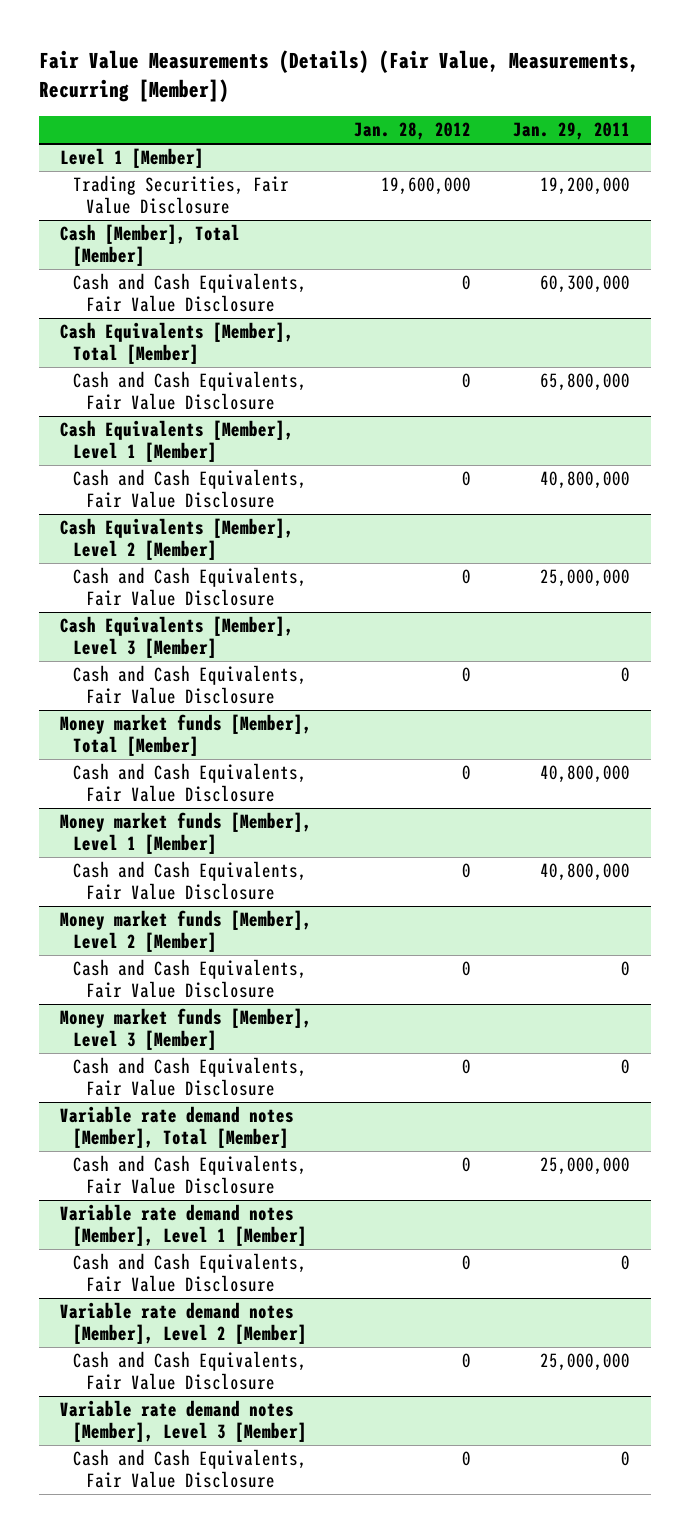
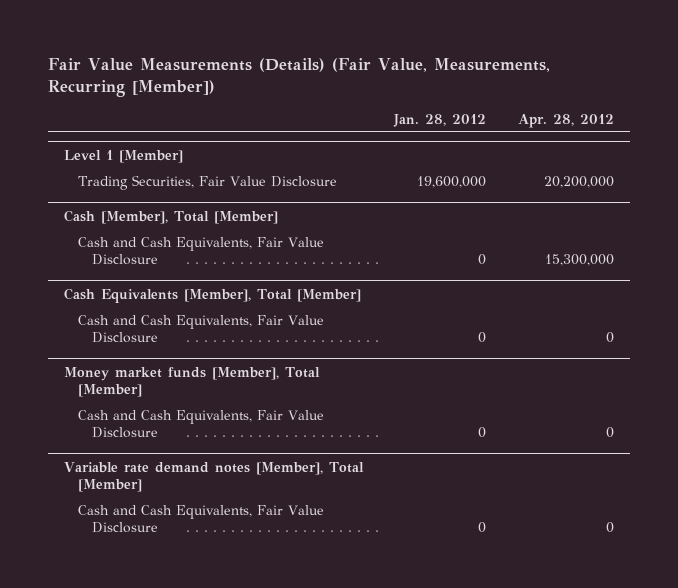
[513,122,631,141] Jan. 29, 2011 -> none
none -> [518,113,615,128] Apr. 28, 2012
[59,420,294,462] Cash Equivalents [Member], Level 1 [Member] -> none
[73,469,308,508] Cash and Cash Equivalents, Fair Value Disclosure -> none
[59,518,294,560] Cash Equivalents [Member], Level 2 [Member] -> none
[73,567,308,606] Cash and Cash Equivalents, Fair Value Disclosure -> none
[59,616,294,658] Cash Equivalents [Member], Level 3 [Member] -> none
[73,665,308,704] Cash and Cash Equivalents, Fair Value Disclosure -> none
[59,812,312,854] Money market funds [Member], Level 1 [Member] -> none
[73,861,308,900] Cash and Cash Equivalents, Fair Value Disclosure -> none
[59,910,312,952] Money market funds [Member], Level 2 [Member] -> none
[73,959,308,998] Cash and Cash Equivalents, Fair Value Disclosure -> none
[59,1008,312,1050] Money market funds [Member], Level 3 [Member] -> none
[73,1057,308,1096] Cash and Cash Equivalents, Fair Value Disclosure -> none
[59,1204,308,1246] Variable rate demand notes [Member], Level 1 [Member] -> none
[73,1253,308,1292] Cash and Cash Equivalents, Fair Value Disclosure -> none
[59,1302,308,1344] Variable rate demand notes [Member], Level 2 [Member] -> none
[73,1351,308,1390] Cash and Cash Equivalents, Fair Value Disclosure -> none
[59,1400,308,1442] Variable rate demand notes [Member], Level 3 [Member] -> none
[73,1449,308,1488] Cash and Cash Equivalents, Fair Value Disclosure -> none

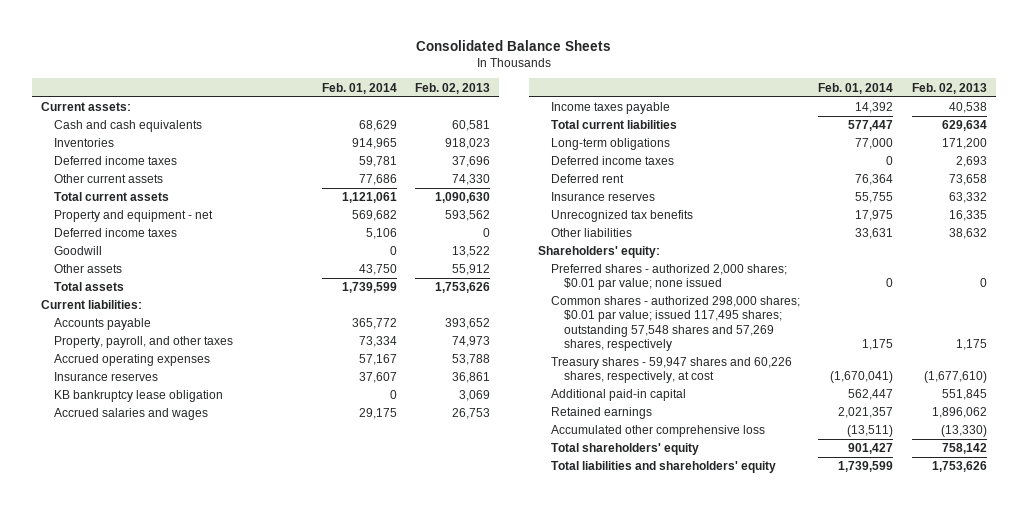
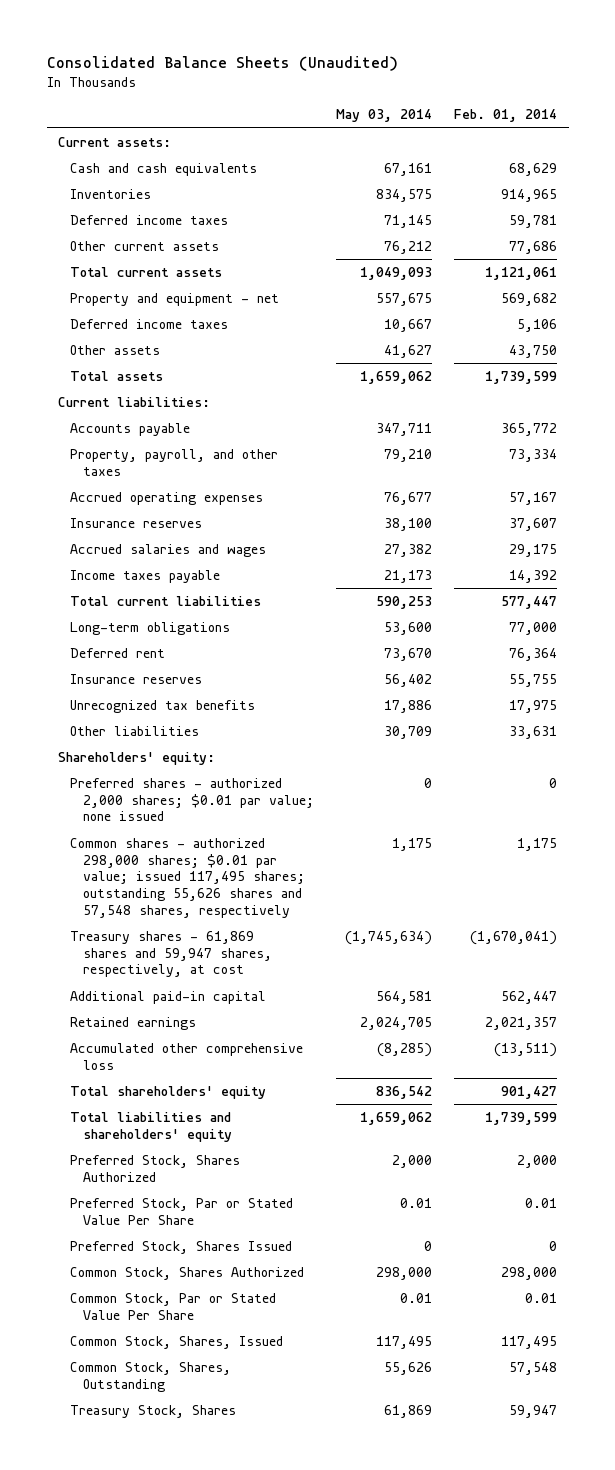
[416,39,612,51] Consolidated Balance Sheets -> [46,56,398,72] Consolidated Balance Sheets (Unaudited)
[415,82,491,94] Feb. 02, 2013 -> none
none -> [336,109,433,123] May 03, 2014
[54,246,103,256] Goodwill -> none
[54,390,224,403] KB bankruptcy lease obligation -> none
[550,156,674,166] Deferred income taxes -> none
[550,296,800,351] Common shares - authorized 298,000 shares; $0.01 par value; issued 117,495 shares; outstanding 57,548 shares and 57,269 shares, respectively -> [70,837,305,918] Common shares - authorized 298,000 shares; $0.01 par value; issued 117,495 shares; outstanding 55,626 shares and 57,548 shares, respectively
[550,357,792,384] Treasury shares - 59,947 shares and 60,226 shares, respectively, at cost -> [70,930,272,978] Treasury shares - 61,869 shares and 59,947 shares, respectively, at cost
none -> [70,1154,241,1182] Preferred Stock, Shares Authorized
none -> [70,1197,294,1225] Preferred Stock, Par or Stated Value Per Share
none -> [70,1240,293,1254] Preferred Stock, Shares Issued
none -> [70,1266,305,1280] Common Stock, Shares Authorized
none -> [70,1292,277,1320] Common Stock, Par or Stated Value Per Share
none -> [70,1335,284,1349] Common Stock, Shares, Issued
none -> [70,1361,232,1392] Common Stock, Shares, Outstanding
none -> [70,1404,237,1418] Treasury Stock, Shares

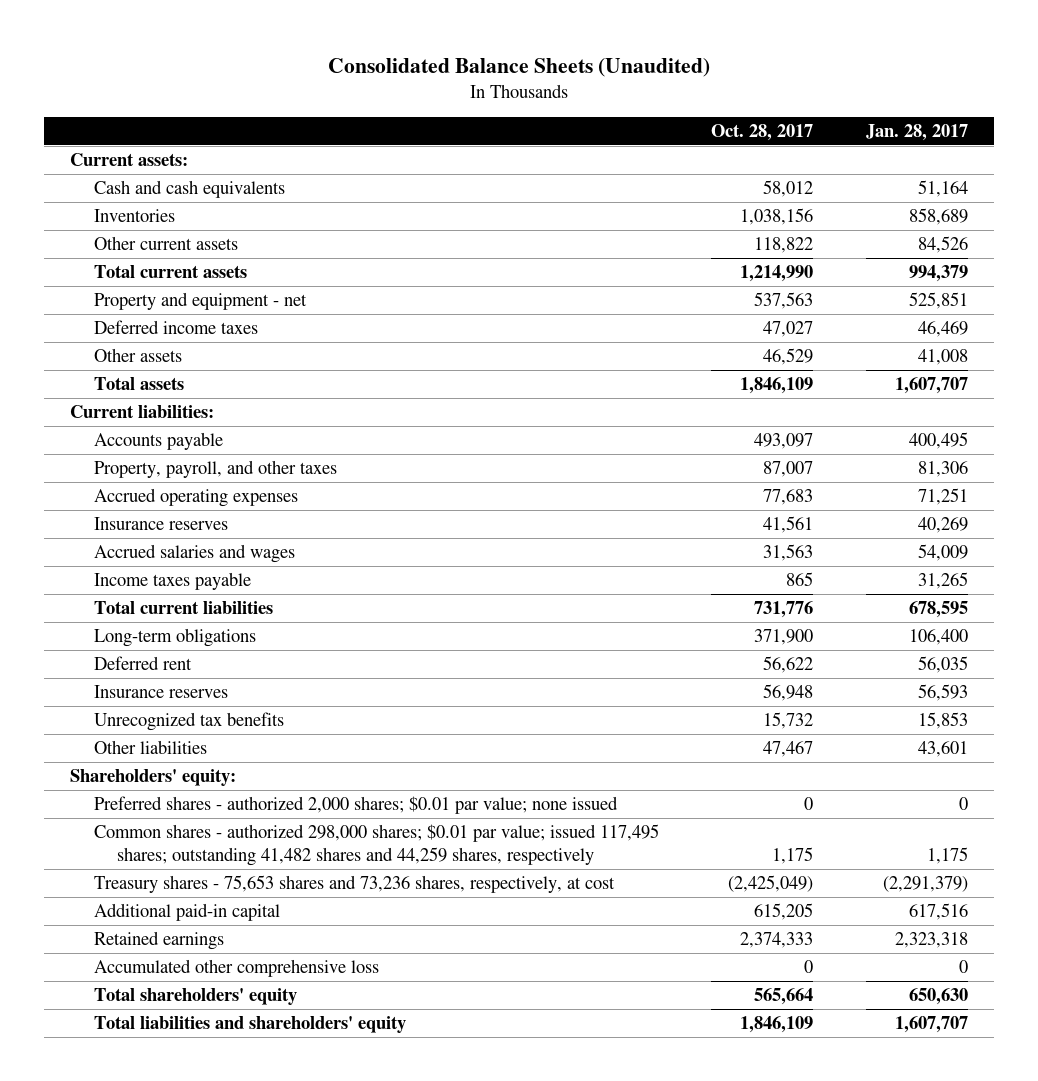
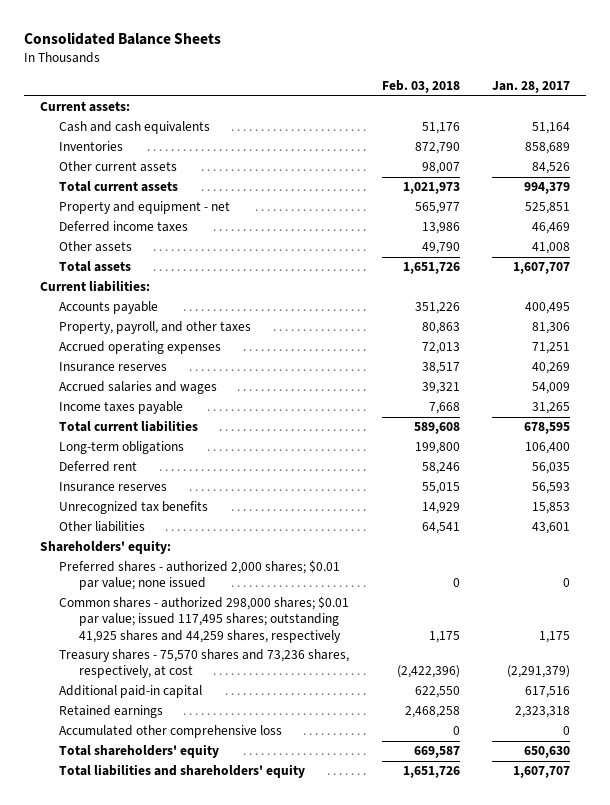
[327,57,710,77] Consolidated Balance Sheets (Unaudited) -> [23,32,221,46] Consolidated Balance Sheets
[711,123,814,141] Oct. 28, 2017 -> none
none -> [381,80,460,94] Feb. 03, 2018
[93,824,659,867] Common shares - authorized 298,000 shares; $0.01 par value; issued 117,495 shares; outstanding 41,482 shares and 44,259 shares, respectively -> [59,596,350,643] Common shares - authorized 298,000 shares; $0.01 par value; issued 117,495 shares; outstanding 41,925 shares and 44,259 shares, respectively
[93,875,615,894] Treasury shares - 75,653 shares and 73,236 shares, respectively, at cost -> [59,649,350,679] Treasury shares - 75,570 shares and 73,236 shares, respectively, at cost

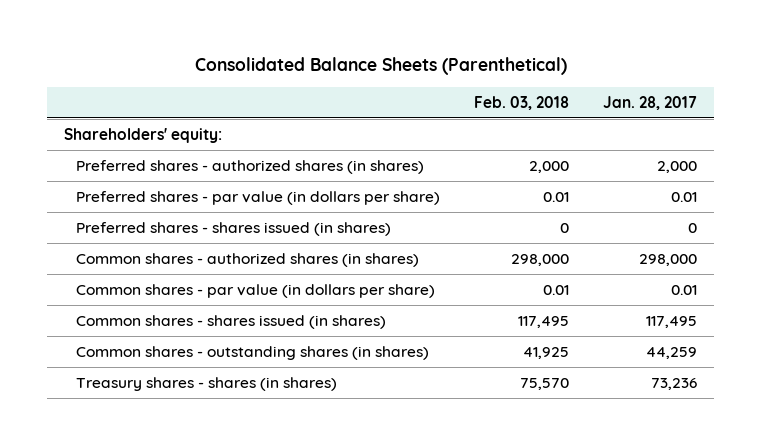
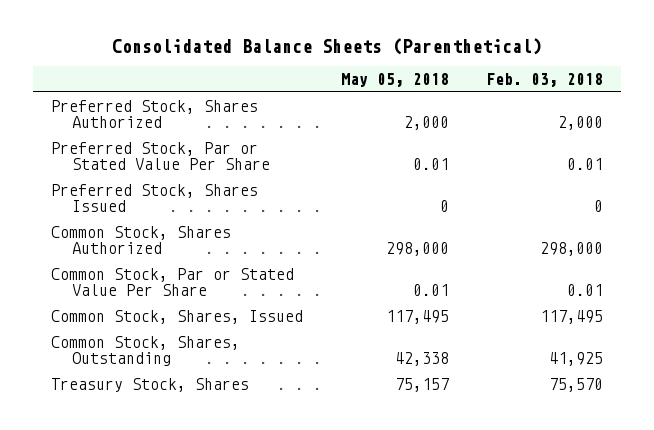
[603,95,698,110] Jan. 28, 2017 -> none
none -> [340,73,449,88] May 05, 2018
[64,128,223,144] Shareholders' equity: -> none
[76,160,425,175] Preferred shares - authorized shares (in shares) -> [51,99,259,128] Preferred Stock, Shares Authorized
[76,191,441,206] Preferred shares - par value (in dollars per share) -> [51,141,271,170] Preferred Stock, Par or Stated Value Per Share
[76,222,392,237] Preferred shares - shares issued (in shares) -> [51,183,259,212] Preferred Stock, Shares Issued
[76,253,420,268] Common shares - authorized shares (in shares) -> [51,225,232,254] Common Stock, Shares Authorized
[76,284,436,299] Common shares - par value (in dollars per share) -> [51,267,295,296] Common Stock, Par or Stated Value Per Share
[76,315,387,330] Common shares - shares issued (in shares) -> [51,309,304,324] Common Stock, Shares, Issued
[76,346,430,361] Common shares - outstanding shares (in shares) -> [51,335,241,366] Common Stock, Shares, Outstanding
[76,377,338,392] Treasury shares - shares (in shares) -> [51,377,250,392] Treasury Stock, Shares

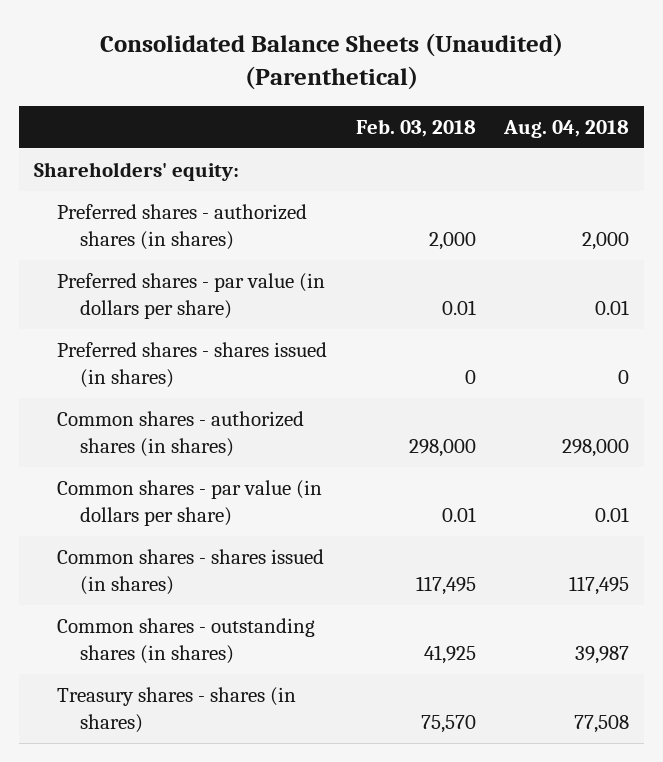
[112,38,543,56] Consolidated Balance Sheets (Parenthetical) -> [99,33,563,90] Consolidated Balance Sheets (Unaudited) (Parenthetical)
[340,73,449,88] May 05, 2018 -> none
none -> [503,120,630,139] Aug. 04, 2018
none -> [33,162,239,182] Shareholders' equity:
[51,99,259,128] Preferred Stock, Shares Authorized -> [56,204,307,251] Preferred shares - authorized shares (in shares)
[51,141,271,170] Preferred Stock, Par or Stated Value Per Share -> [56,273,325,320] Preferred shares - par value (in dollars per share)
[51,183,259,212] Preferred Stock, Shares Issued -> [56,342,327,389] Preferred shares - shares issued (in shares)
[51,225,232,254] Common Stock, Shares Authorized -> [56,411,304,458] Common shares - authorized shares (in shares)
[51,267,295,296] Common Stock, Par or Stated Value Per Share -> [56,480,322,527] Common shares - par value (in dollars per share)
[51,309,304,324] Common Stock, Shares, Issued -> [56,549,324,596] Common shares - shares issued (in shares)
[51,335,241,366] Common Stock, Shares, Outstanding -> [56,618,315,665] Common shares - outstanding shares (in shares)
[51,377,250,392] Treasury Stock, Shares -> [56,687,296,734] Treasury shares - shares (in shares)

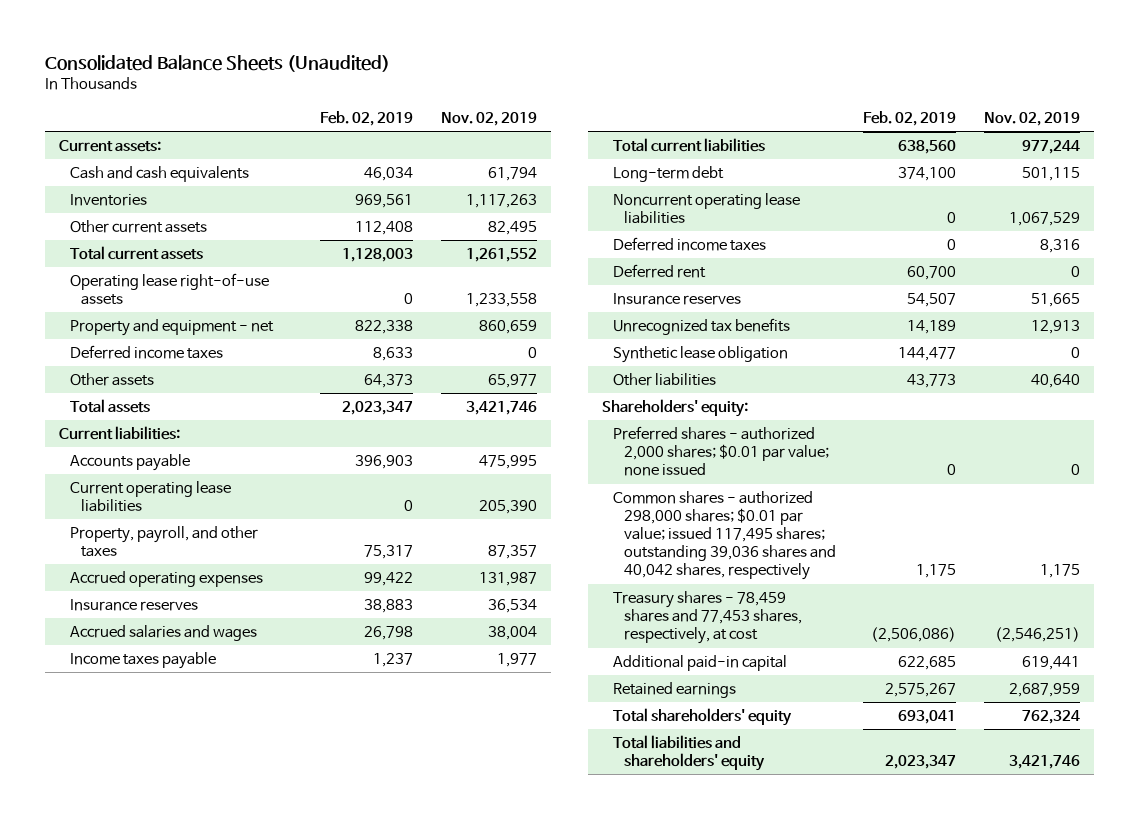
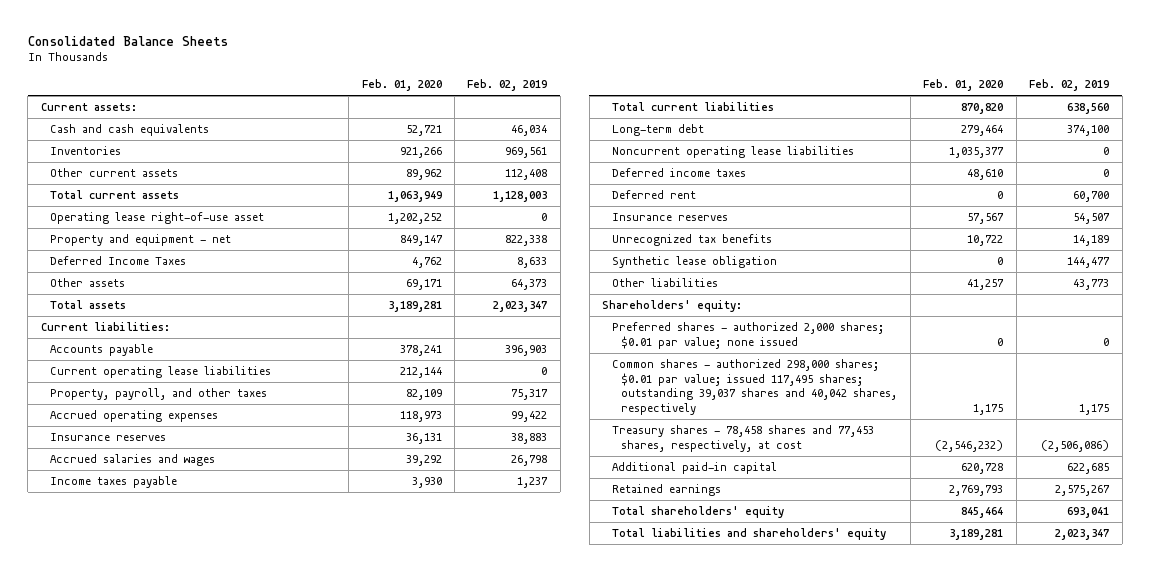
[45,54,391,72] Consolidated Balance Sheets (Unaudited) -> [27,35,228,46] Consolidated Balance Sheets
[441,112,538,127] Nov. 02, 2019 -> none
none -> [361,79,442,92] Feb. 01, 2020
[70,273,270,306] Operating lease right-of-use assets -> [50,212,265,225] Operating lease right-of-use asset
[70,345,224,360] Deferred income taxes -> [50,256,187,266] Deferred Income Taxes
[613,491,836,581] Common shares - authorized 298,000 shares; $0.01 par value; issued 117,495 shares; outstanding 39,036 shares and 40,042 shares, respectively -> [611,359,898,416] Common shares - authorized 298,000 shares; $0.01 par value; issued 117,495 shares; outstanding 39,037 shares and 40,042 shares, respectively
[613,591,802,645] Treasury shares - 78,459 shares and 77,453 shares, respectively, at cost -> [611,425,874,452] Treasury shares - 78,458 shares and 77,453 shares, respectively, at cost

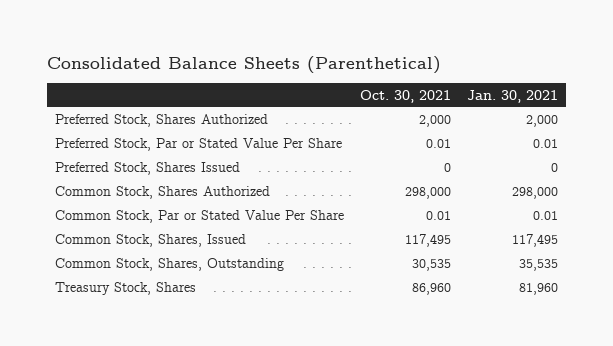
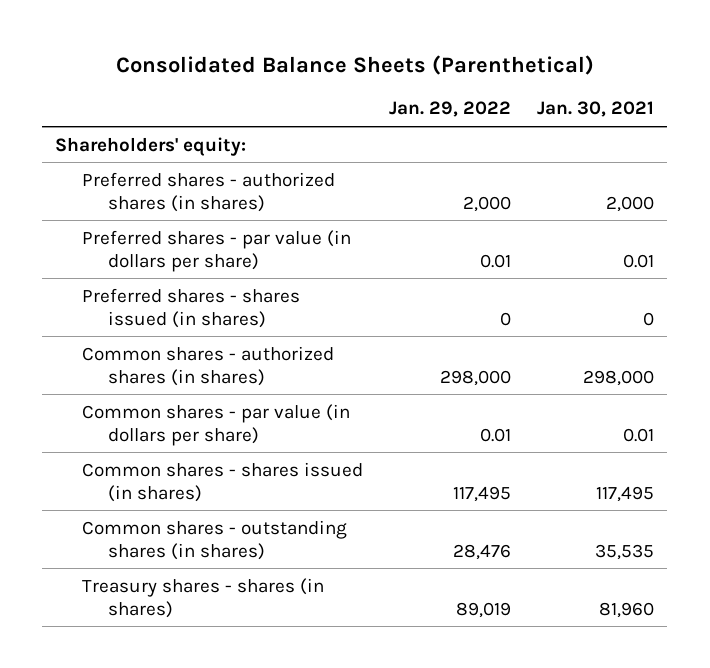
[359,89,451,103] Oct. 30, 2021 -> none
none -> [388,101,511,118] Jan. 29, 2022
none -> [55,136,247,156] Shareholders' equity:
[54,113,268,127] Preferred Stock, Shares Authorized -> [81,171,335,212] Preferred shares - authorized shares (in shares)
[54,137,342,151] Preferred Stock, Par or Stated Value Per Share -> [81,229,351,272] Preferred shares - par value (in dollars per share)
[54,161,240,175] Preferred Stock, Shares Issued -> [81,287,300,328] Preferred shares - shares issued (in shares)
[54,185,270,199] Common Stock, Shares Authorized -> [81,345,334,386] Common shares - authorized shares (in shares)
[54,209,344,223] Common Stock, Par or Stated Value Per Share -> [81,403,350,446] Common shares - par value (in dollars per share)
[54,233,246,247] Common Stock, Shares, Issued -> [81,461,363,502] Common shares - shares issued (in shares)
[54,257,284,271] Common Stock, Shares, Outstanding -> [81,519,347,560] Common shares - outstanding shares (in shares)
[54,281,196,295] Treasury Stock, Shares -> [81,577,324,618] Treasury shares - shares (in shares)

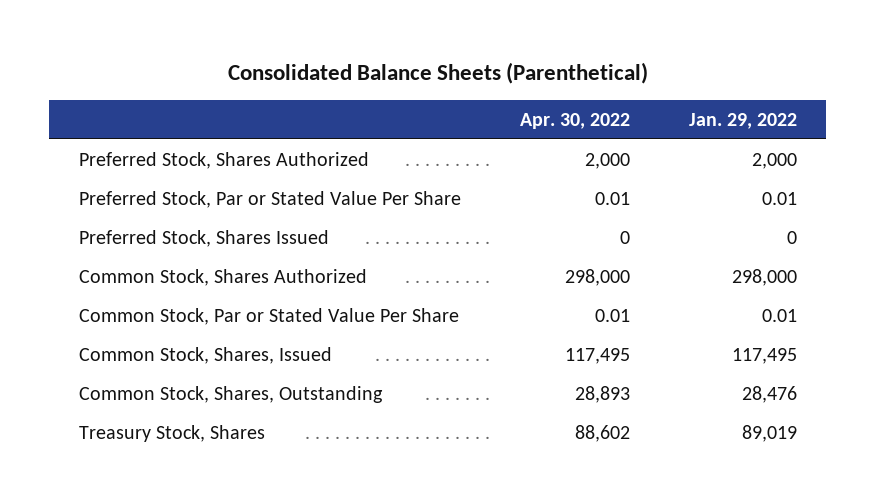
[537,101,655,118] Jan. 30, 2021 -> none
none -> [519,112,630,129] Apr. 30, 2022
[55,136,247,156] Shareholders' equity: -> none
[81,171,335,212] Preferred shares - authorized shares (in shares) -> [78,151,369,169] Preferred Stock, Shares Authorized
[81,229,351,272] Preferred shares - par value (in dollars per share) -> [78,190,461,208] Preferred Stock, Par or Stated Value Per Share
[81,287,300,328] Preferred shares - shares issued (in shares) -> [78,229,329,247] Preferred Stock, Shares Issued
[81,345,334,386] Common shares - authorized shares (in shares) -> [78,268,367,286] Common Stock, Shares Authorized
[81,403,350,446] Common shares - par value (in dollars per share) -> [78,307,459,325] Common Stock, Par or Stated Value Per Share
[81,461,363,502] Common shares - shares issued (in shares) -> [78,346,332,364] Common Stock, Shares, Issued
[81,519,347,560] Common shares - outstanding shares (in shares) -> [78,385,383,403] Common Stock, Shares, Outstanding
[81,577,324,618] Treasury shares - shares (in shares) -> [78,424,265,442] Treasury Stock, Shares

